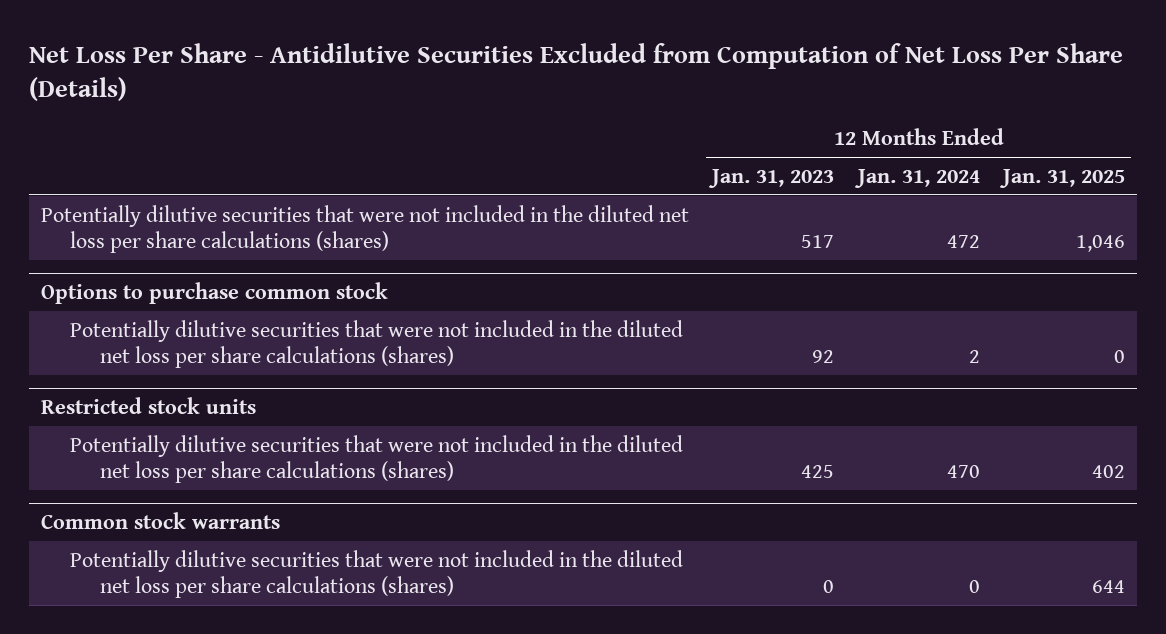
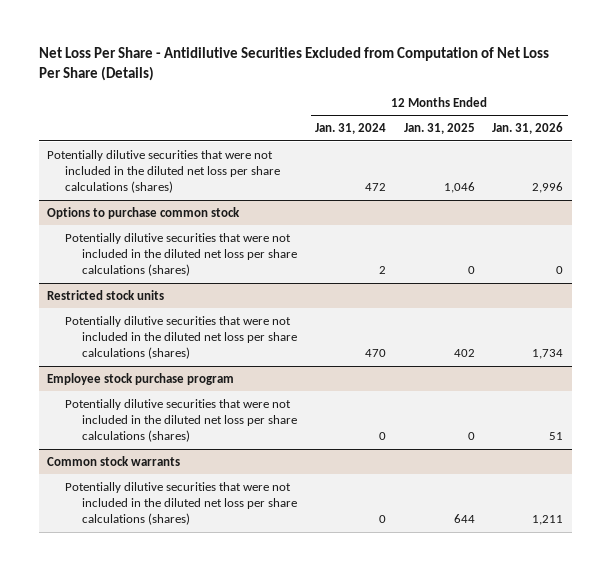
[708,168,835,188] Jan. 31, 2023 -> none
none -> [492,122,564,135] Jan. 31, 2026
none -> [47,372,235,385] Employee stock purchase program
none -> [64,398,298,443] Potentially dilutive securities that were not included in the diluted net loss per share calculations (shares)

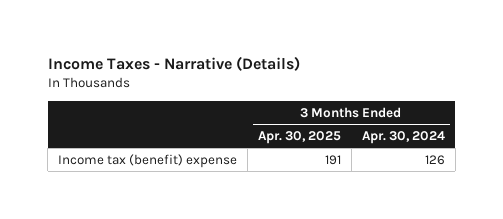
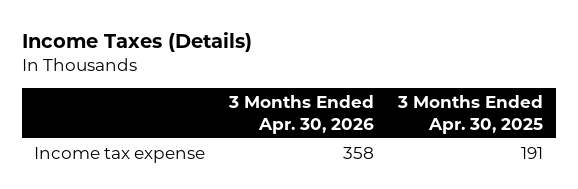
[47,55,300,71] Income Taxes - Narrative (Details) -> [22,32,253,53] Income Taxes (Details)
[361,131,445,145] Apr. 30, 2024 -> none
none -> [228,94,375,134] 3 Months Ended Apr. 30, 2026
[58,153,238,168] Income tax (benefit) expense -> [34,146,206,163] Income tax expense

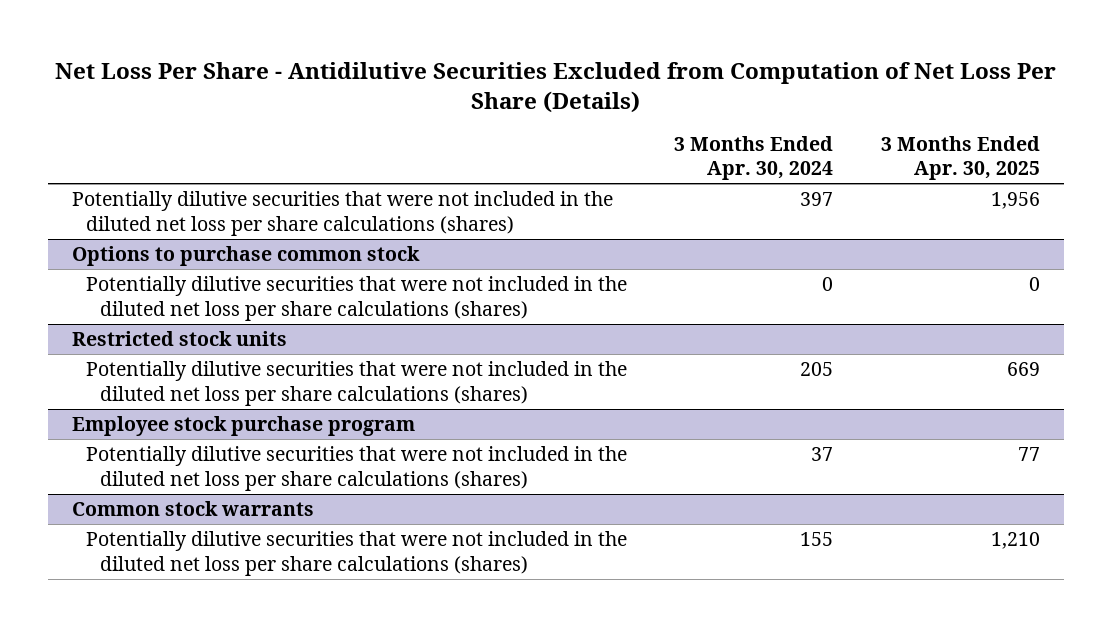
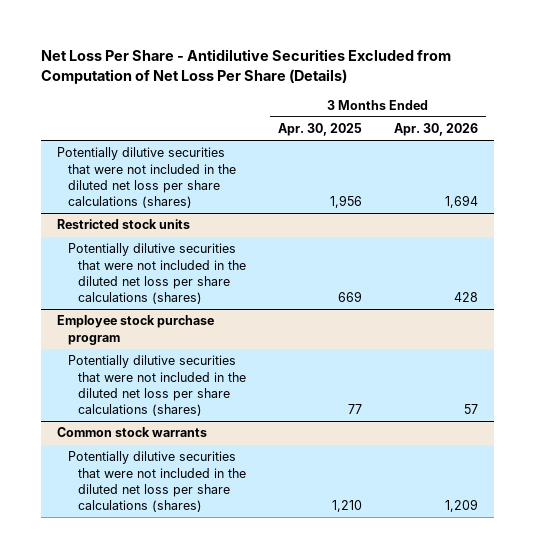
[674,135,834,180] 3 Months Ended Apr. 30, 2024 -> none
none -> [393,123,478,137] Apr. 30, 2026
[72,246,421,267] Options to purchase common stock -> none
[85,276,627,321] Potentially dilutive securities that were not included in the diluted net loss per share calculations (shares) -> none

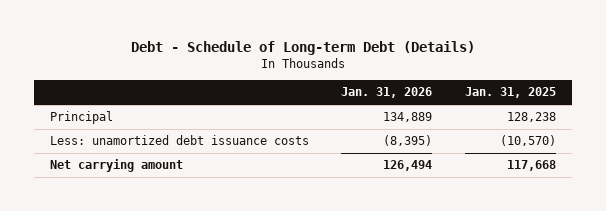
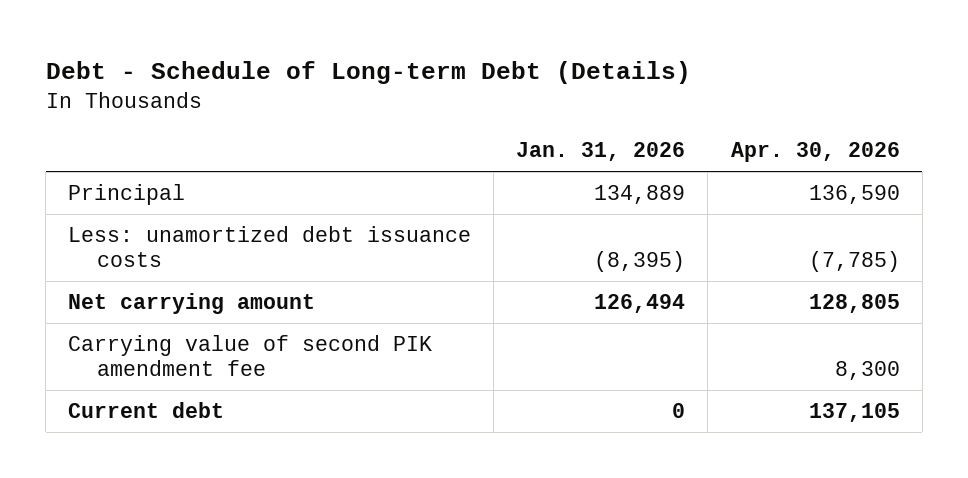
[465,87,557,99] Jan. 31, 2025 -> none
none -> [730,142,900,163] Apr. 30, 2026
none -> [68,335,433,377] Carrying value of second PIK amendment fee
none -> [68,402,225,419] Current debt

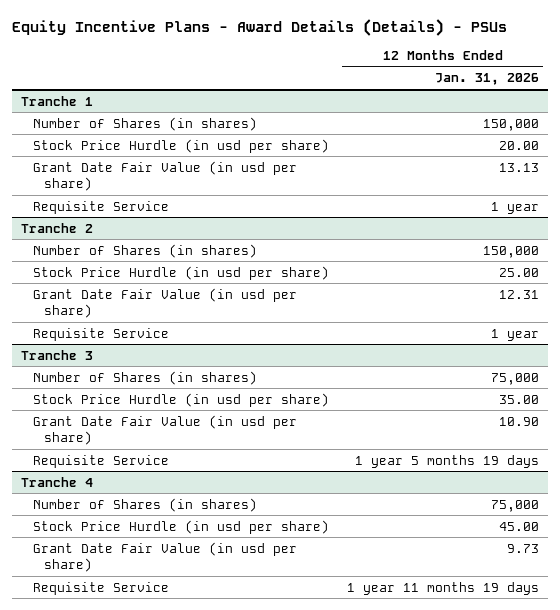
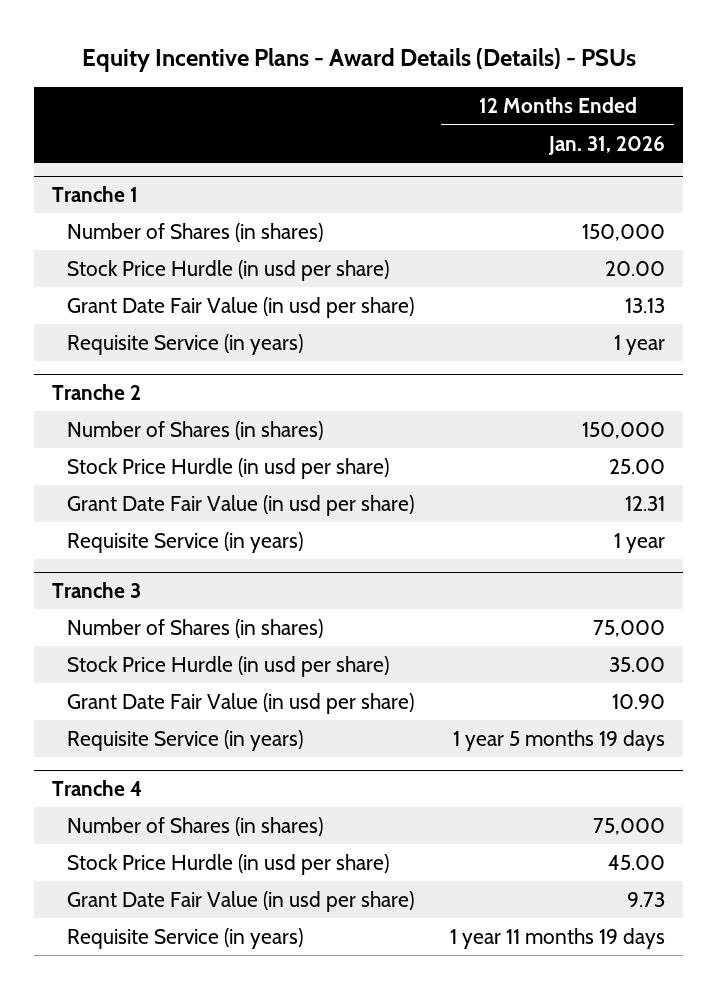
[32,200,169,214] Requisite Service -> [67,334,304,356] Requisite Service (in years)
[32,327,169,341] Requisite Service -> [67,532,304,554] Requisite Service (in years)
[32,454,169,468] Requisite Service -> [67,730,304,752] Requisite Service (in years)
[32,581,169,595] Requisite Service -> [67,928,304,950] Requisite Service (in years)

